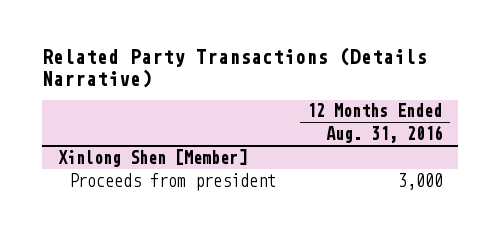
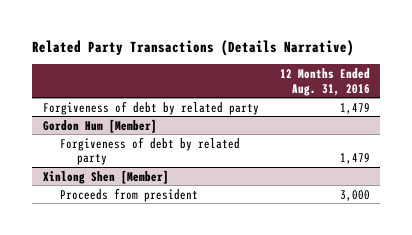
none -> [42,100,259,115] Forgiveness of debt by related party
none -> [42,118,157,133] Gordon Hum [Member]
none -> [59,136,240,166] Forgiveness of debt by related party

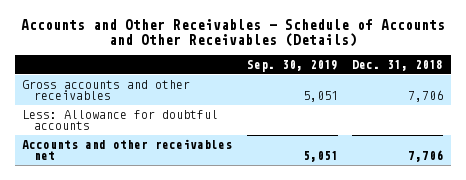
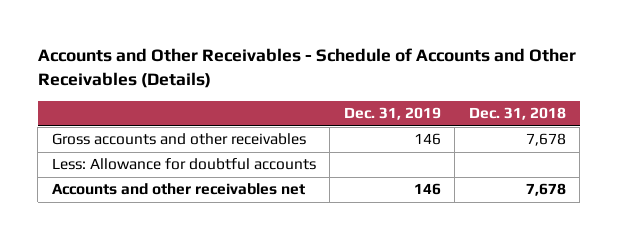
[246,59,338,72] Sep. 30, 2019 -> none
none -> [343,107,441,121] Dec. 31, 2019
[408,90,444,103] 7,706 -> [525,133,566,147] 7,678
[408,150,444,163] 7,706 -> [525,183,566,197] 7,678

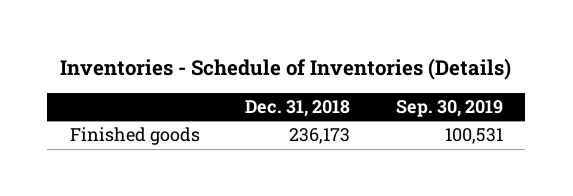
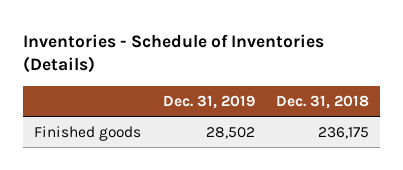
[395,100,503,118] Sep. 30, 2019 -> none
none -> [162,94,255,109] Dec. 31, 2019
[289,128,351,145] 236,173 -> [318,127,370,140] 236,175

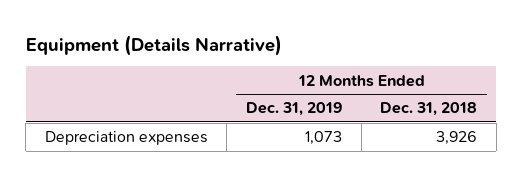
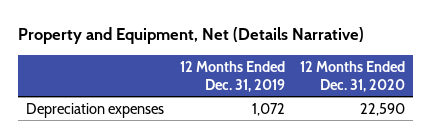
[25,34,282,56] Equipment (Details Narrative) -> [18,27,365,45] Property and Equipment, Net (Details Narrative)
[380,102,478,117] Dec. 31, 2018 -> none
none -> [300,60,406,92] 12 Months Ended Dec. 31, 2020
[304,131,342,146] 1,073 -> [251,102,285,116] 1,072

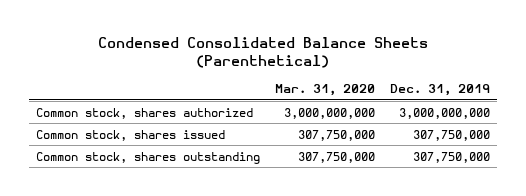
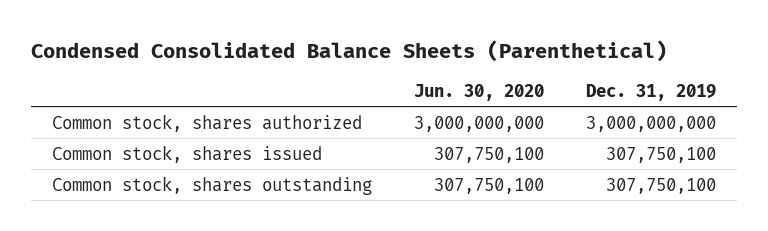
[275,84,376,97] Mar. 31, 2020 -> none
none -> [414,83,545,101] Jun. 30, 2020
[412,129,490,141] 307,750,000 -> [606,146,717,163] 307,750,100
[412,151,490,163] 307,750,000 -> [606,177,717,194] 307,750,100

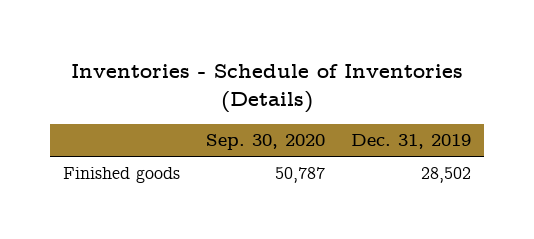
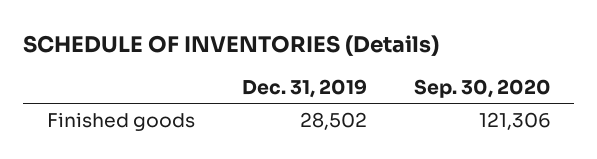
[70,64,463,114] Inventories - Schedule of Inventories (Details) -> [23,35,440,57] SCHEDULE OF INVENTORIES (Details)
[274,167,325,184] 50,787 -> [478,111,551,130] 121,306

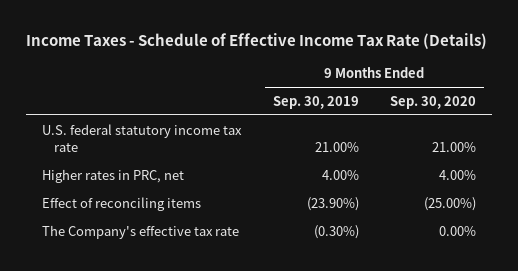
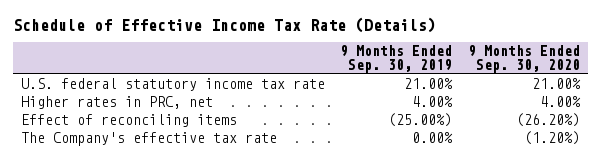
[25,33,487,50] Income Taxes - Schedule of Effective Income Tax Rate (Details) -> [12,16,436,33] Schedule of Effective Income Tax Rate (Details)
[306,196,359,211] (23.90%) -> [388,113,453,128] (25.00%)
[424,196,477,211] (25.00%) -> [516,113,581,128] (26.20%)
[313,224,359,239] (0.30%) -> [412,132,454,144] 0.00%
[439,225,477,236] 0.00% -> [524,131,581,146] (1.20%)

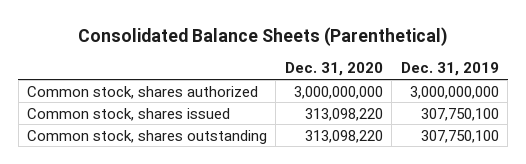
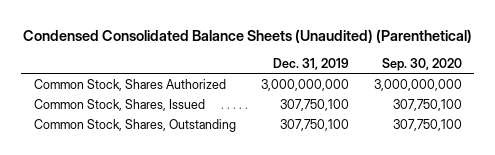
[77,26,448,46] Consolidated Balance Sheets (Parenthetical) -> [22,28,472,43] Condensed Consolidated Balance Sheets (Unaudited) (Parenthetical)
[284,62,383,77] Dec. 31, 2020 -> none
none -> [381,57,462,71] Sep. 30, 2020
[27,85,259,99] Common stock, shares authorized -> [33,78,226,91] Common Stock, Shares Authorized
[27,107,231,121] Common stock, shares issued -> [33,98,205,111] Common Stock, Shares, Issued
[27,129,268,144] Common stock, shares outstanding -> [33,118,236,132] Common Stock, Shares, Outstanding

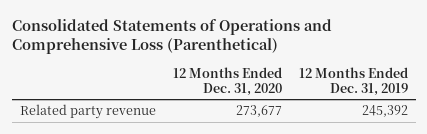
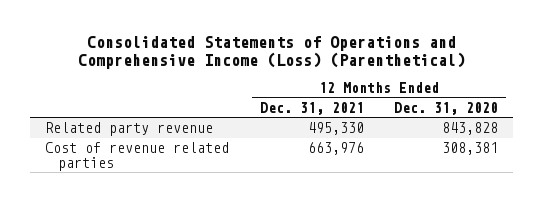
[11,18,332,55] Consolidated Statements of Operations and Comprehensive Loss (Parenthetical) -> [77,35,465,69] Consolidated Statements of Operations and Comprehensive Income (Loss) (Parenthetical)
[298,66,408,97] 12 Months Ended Dec. 31, 2019 -> none
none -> [259,101,364,115] Dec. 31, 2021
[235,105,282,118] 273,677 -> [442,122,499,136] 843,828
none -> [44,142,229,171] Cost of revenue related parties

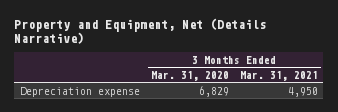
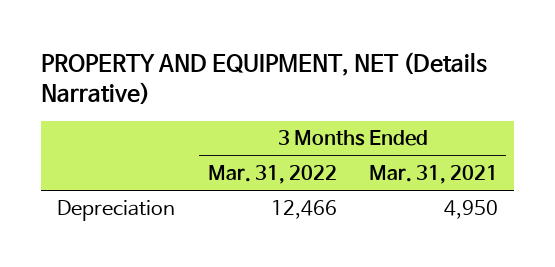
[14,17,267,44] Property and Equipment, Net (Details Narrative) -> [40,52,487,106] PROPERTY AND EQUIPMENT, NET (Details Narrative)
[150,70,229,81] Mar. 31, 2020 -> none
none -> [207,164,337,184] Mar. 31, 2022
[19,86,140,97] Depreciation expense -> [57,200,176,222] Depreciation

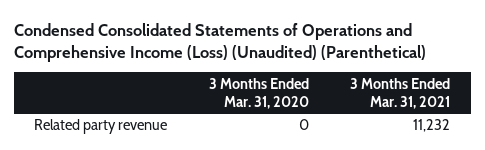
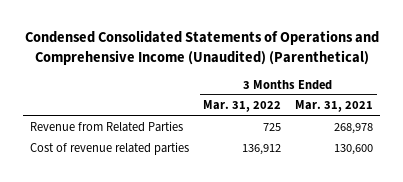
[13,22,426,63] Condensed Consolidated Statements of Operations and Comprehensive Income (Loss) (Unaudited) (Parenthetical) -> [24,30,379,65] Condensed Consolidated Statements of Operations and Comprehensive Income (Unaudited) (Parenthetical)
[208,77,309,110] 3 Months Ended Mar. 31, 2020 -> none
none -> [203,100,282,113] Mar. 31, 2022
[34,119,168,135] Related party revenue -> [30,121,184,133] Revenue from Related Parties
[413,119,451,133] 11,232 -> [334,123,374,135] 268,978
none -> [30,142,190,156] Cost of revenue related parties

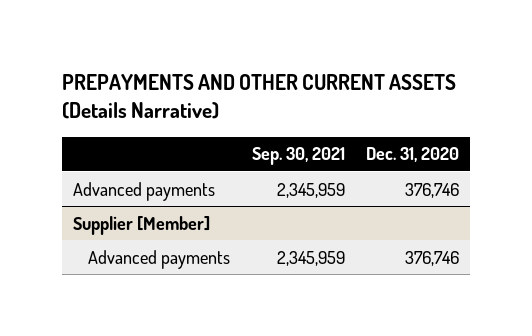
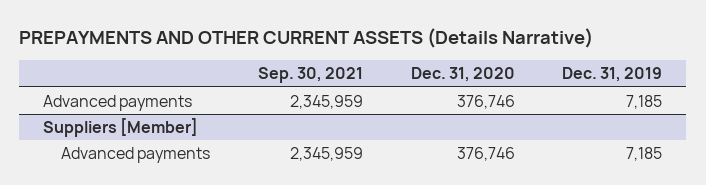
none -> [562,67,663,83] Dec. 31, 2019
[72,215,210,235] Supplier [Member] -> [43,118,199,138] Suppliers [Member]

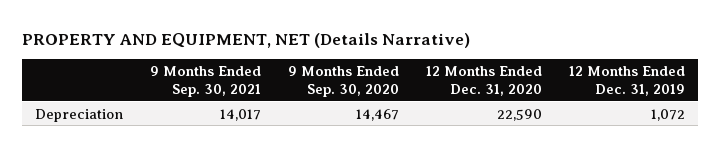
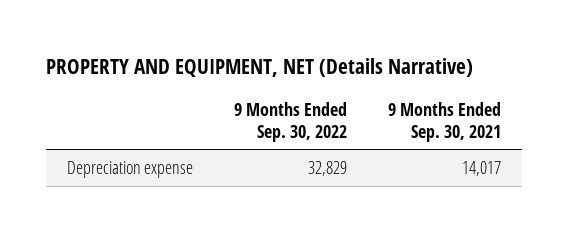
[287,65,399,98] 9 Months Ended Sep. 30, 2020 -> none
[425,65,542,97] 12 Months Ended Dec. 31, 2020 -> none
[568,65,685,97] 12 Months Ended Dec. 31, 2019 -> none
none -> [234,102,348,142] 9 Months Ended Sep. 30, 2022
[35,108,124,122] Depreciation -> [66,161,193,179] Depreciation expense

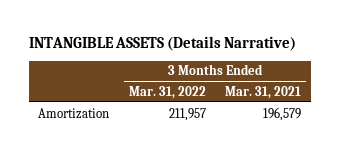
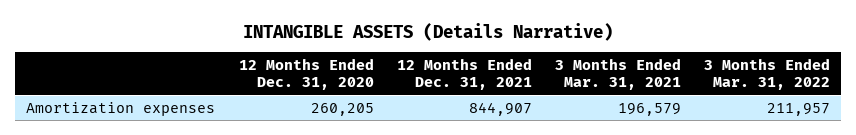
none -> [238,57,374,91] 12 Months Ended Dec. 31, 2020
none -> [396,57,532,91] 12 Months Ended Dec. 31, 2021
[38,107,110,119] Amortization -> [26,102,216,117] Amortization expenses

